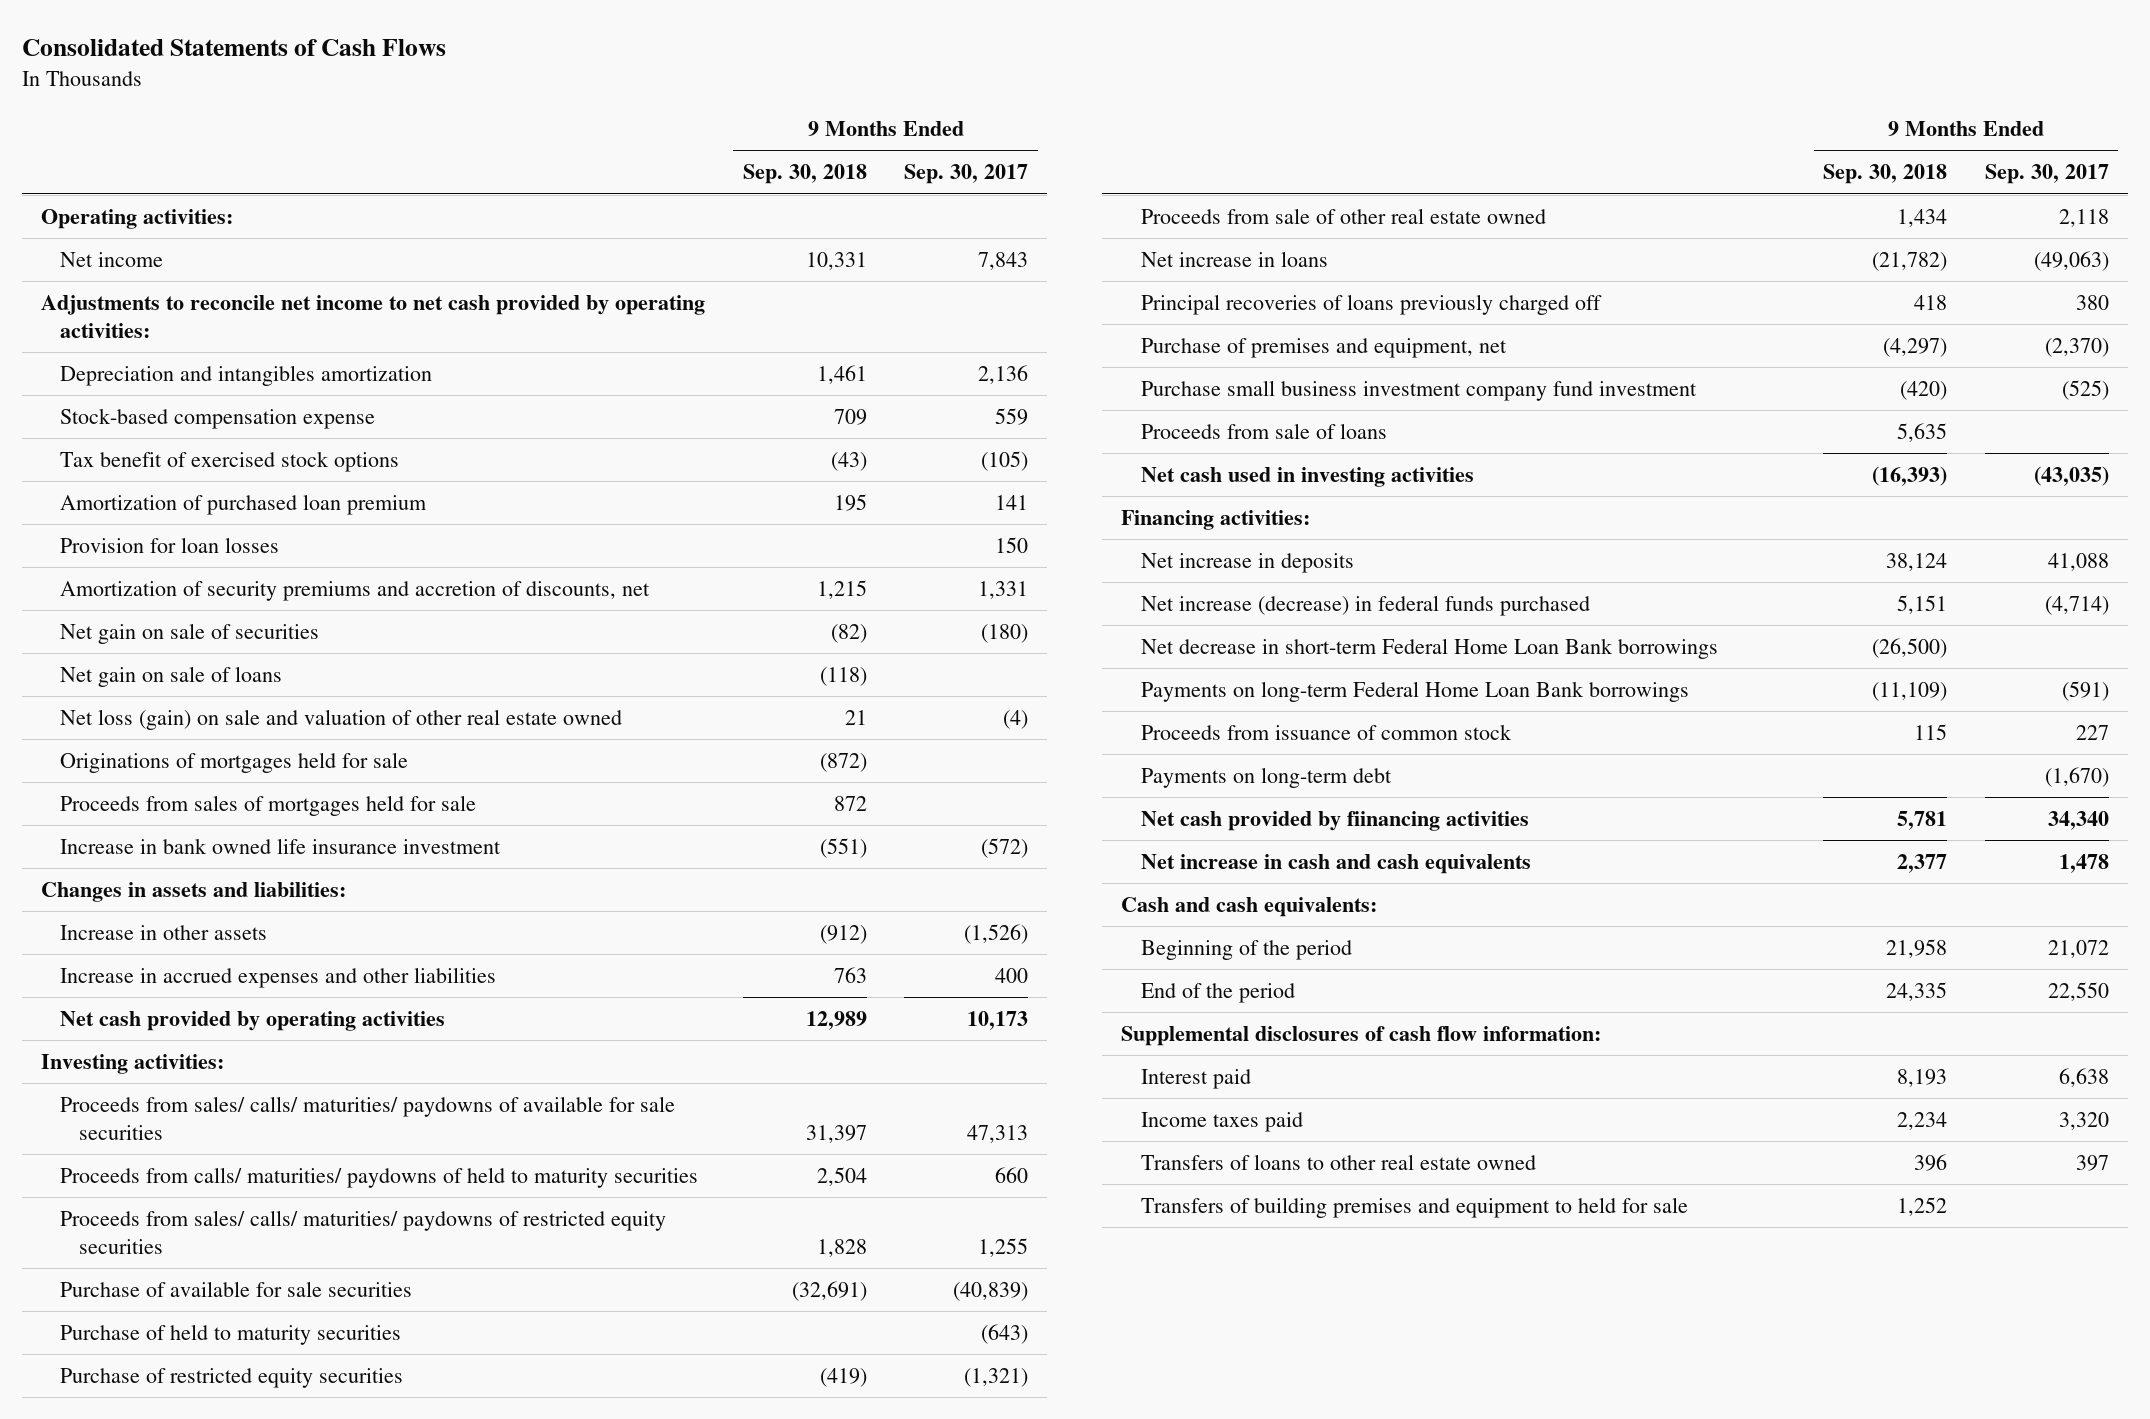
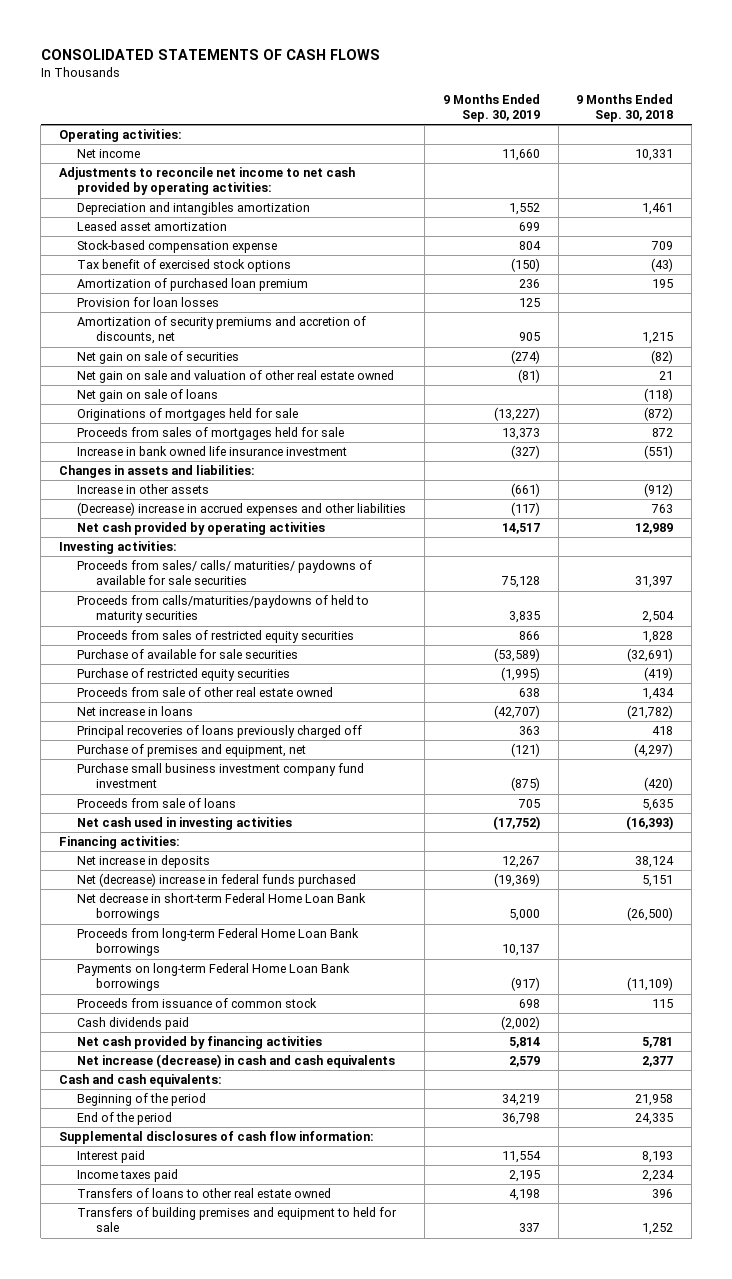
[21,39,446,57] Consolidated Statements of Cash Flows -> [40,49,380,61] CONSOLIDATED STATEMENTS OF CASH FLOWS
[904,164,1029,185] Sep. 30, 2017 -> none
none -> [442,93,540,123] 9 Months Ended Sep. 30, 2019
none -> [77,221,228,232] Leased asset amortization
none -> [77,370,395,384] Net gain on sale and valuation of other real estate owned
[60,708,623,730] Net loss (gain) on sale and valuation of other real estate owned -> none
[60,966,497,988] Increase in accrued expenses and other liabilities -> [77,502,407,517] (Decrease) increase in accrued expenses and other liabilities
[60,1166,699,1188] Proceeds from calls/ maturities/ paydowns of held to maturity securities -> [77,595,370,624] Proceeds from calls/maturities/paydowns of held to maturity securities
[60,1209,667,1254] Proceeds from sales/ calls/ maturities/ paydowns of restricted equity securities -> [77,630,355,644] Proceeds from sales of restricted equity securities
[60,1323,402,1345] Purchase of held to maturity securities -> none
[1140,594,1590,616] Net increase (decrease) in federal funds purchased -> [77,873,357,888] Net (decrease) increase in federal funds purchased
none -> [77,928,360,957] Proceeds from long-term Federal Home Loan Bank borrowings
[1140,766,1392,788] Payments on long-term debt -> none
none -> [77,1017,190,1031] Cash dividends paid
[1140,810,1529,831] Net cash provided by fiinancing activities -> [77,1036,323,1050] Net cash provided by financing activities
[1140,853,1531,874] Net increase in cash and cash equivalents -> [77,1054,396,1069] Net increase (decrease) in cash and cash equivalents

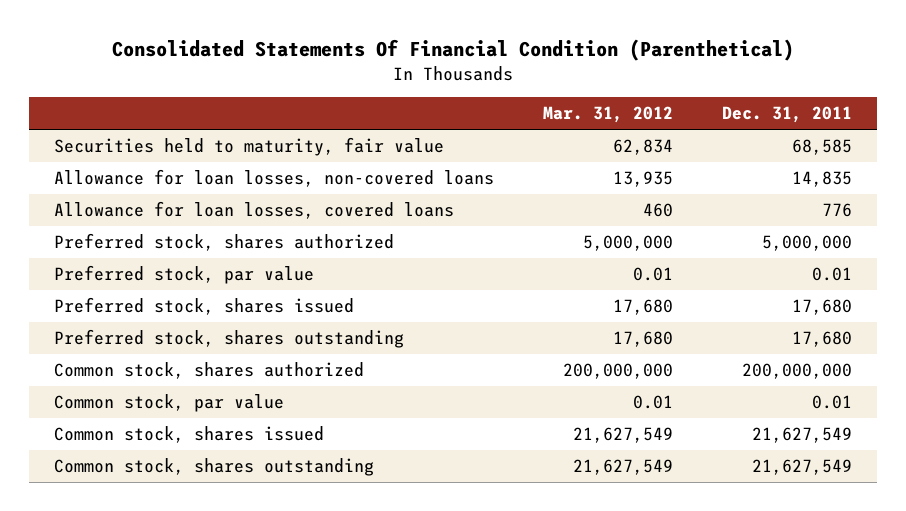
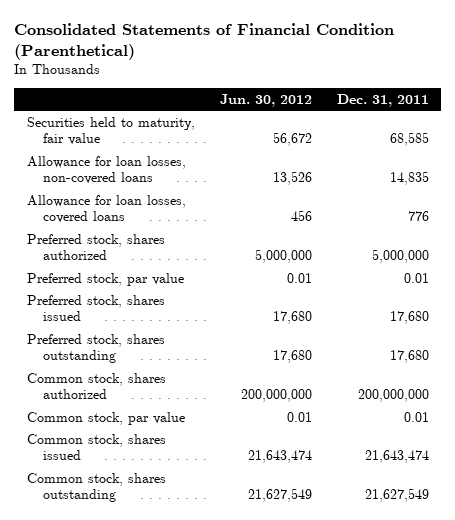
[112,39,795,62] Consolidated Statements Of Financial Condition (Parenthetical) -> [13,22,394,60] Consolidated Statements of Financial Condition (Parenthetical)
[543,106,674,124] Mar. 31, 2012 -> none
none -> [219,93,312,107] Jun. 30, 2012
[752,427,853,444] 21,627,549 -> [364,450,429,464] 21,643,474

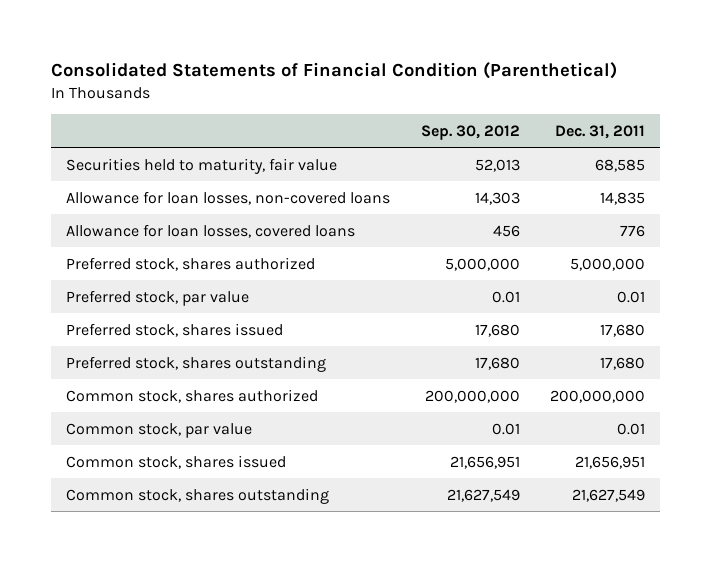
[219,93,312,107] Jun. 30, 2012 -> none
none -> [420,124,520,140] Sep. 30, 2012
[364,450,429,464] 21,643,474 -> [575,455,646,469] 21,656,951

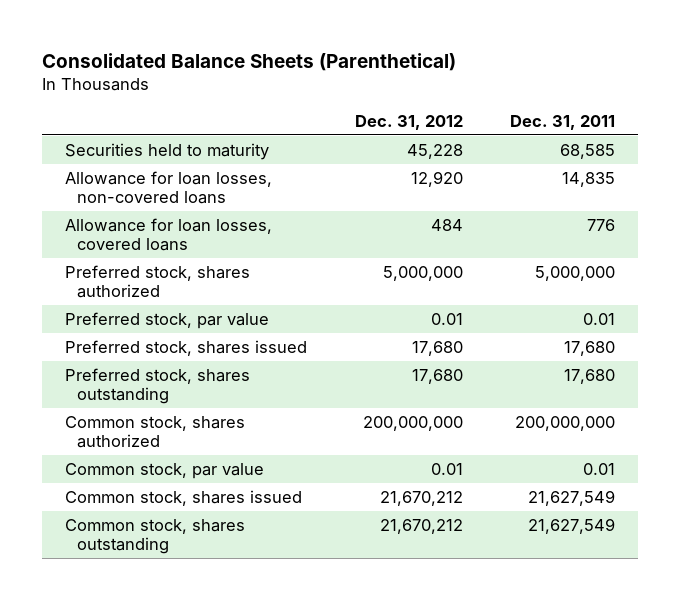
[50,61,617,79] Consolidated Statements of Financial Condition (Parenthetical) -> [41,52,456,71] Consolidated Balance Sheets (Parenthetical)
[420,124,520,140] Sep. 30, 2012 -> none
none -> [354,114,463,130] Dec. 31, 2012
[66,157,338,174] Securities held to maturity, fair value -> [65,143,270,161] Securities held to maturity
[575,455,646,469] 21,656,951 -> [527,490,615,507] 21,627,549

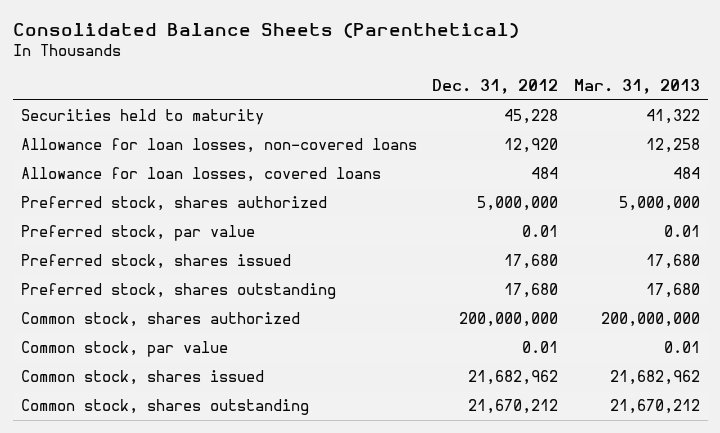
[509,114,615,130] Dec. 31, 2011 -> none
none -> [573,78,700,94] Mar. 31, 2013
[379,491,463,507] 21,670,212 -> [468,370,559,386] 21,682,962

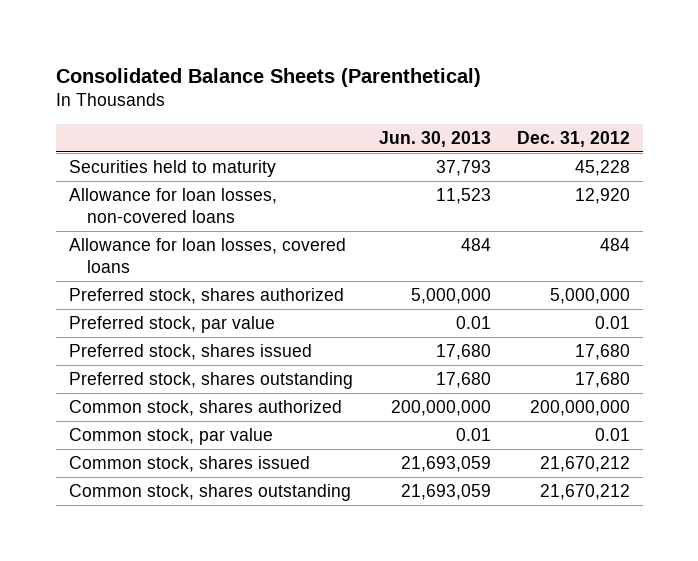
[573,78,700,94] Mar. 31, 2013 -> none
none -> [378,130,491,147] Jun. 30, 2013
[468,370,559,386] 21,682,962 -> [539,456,630,473] 21,670,212

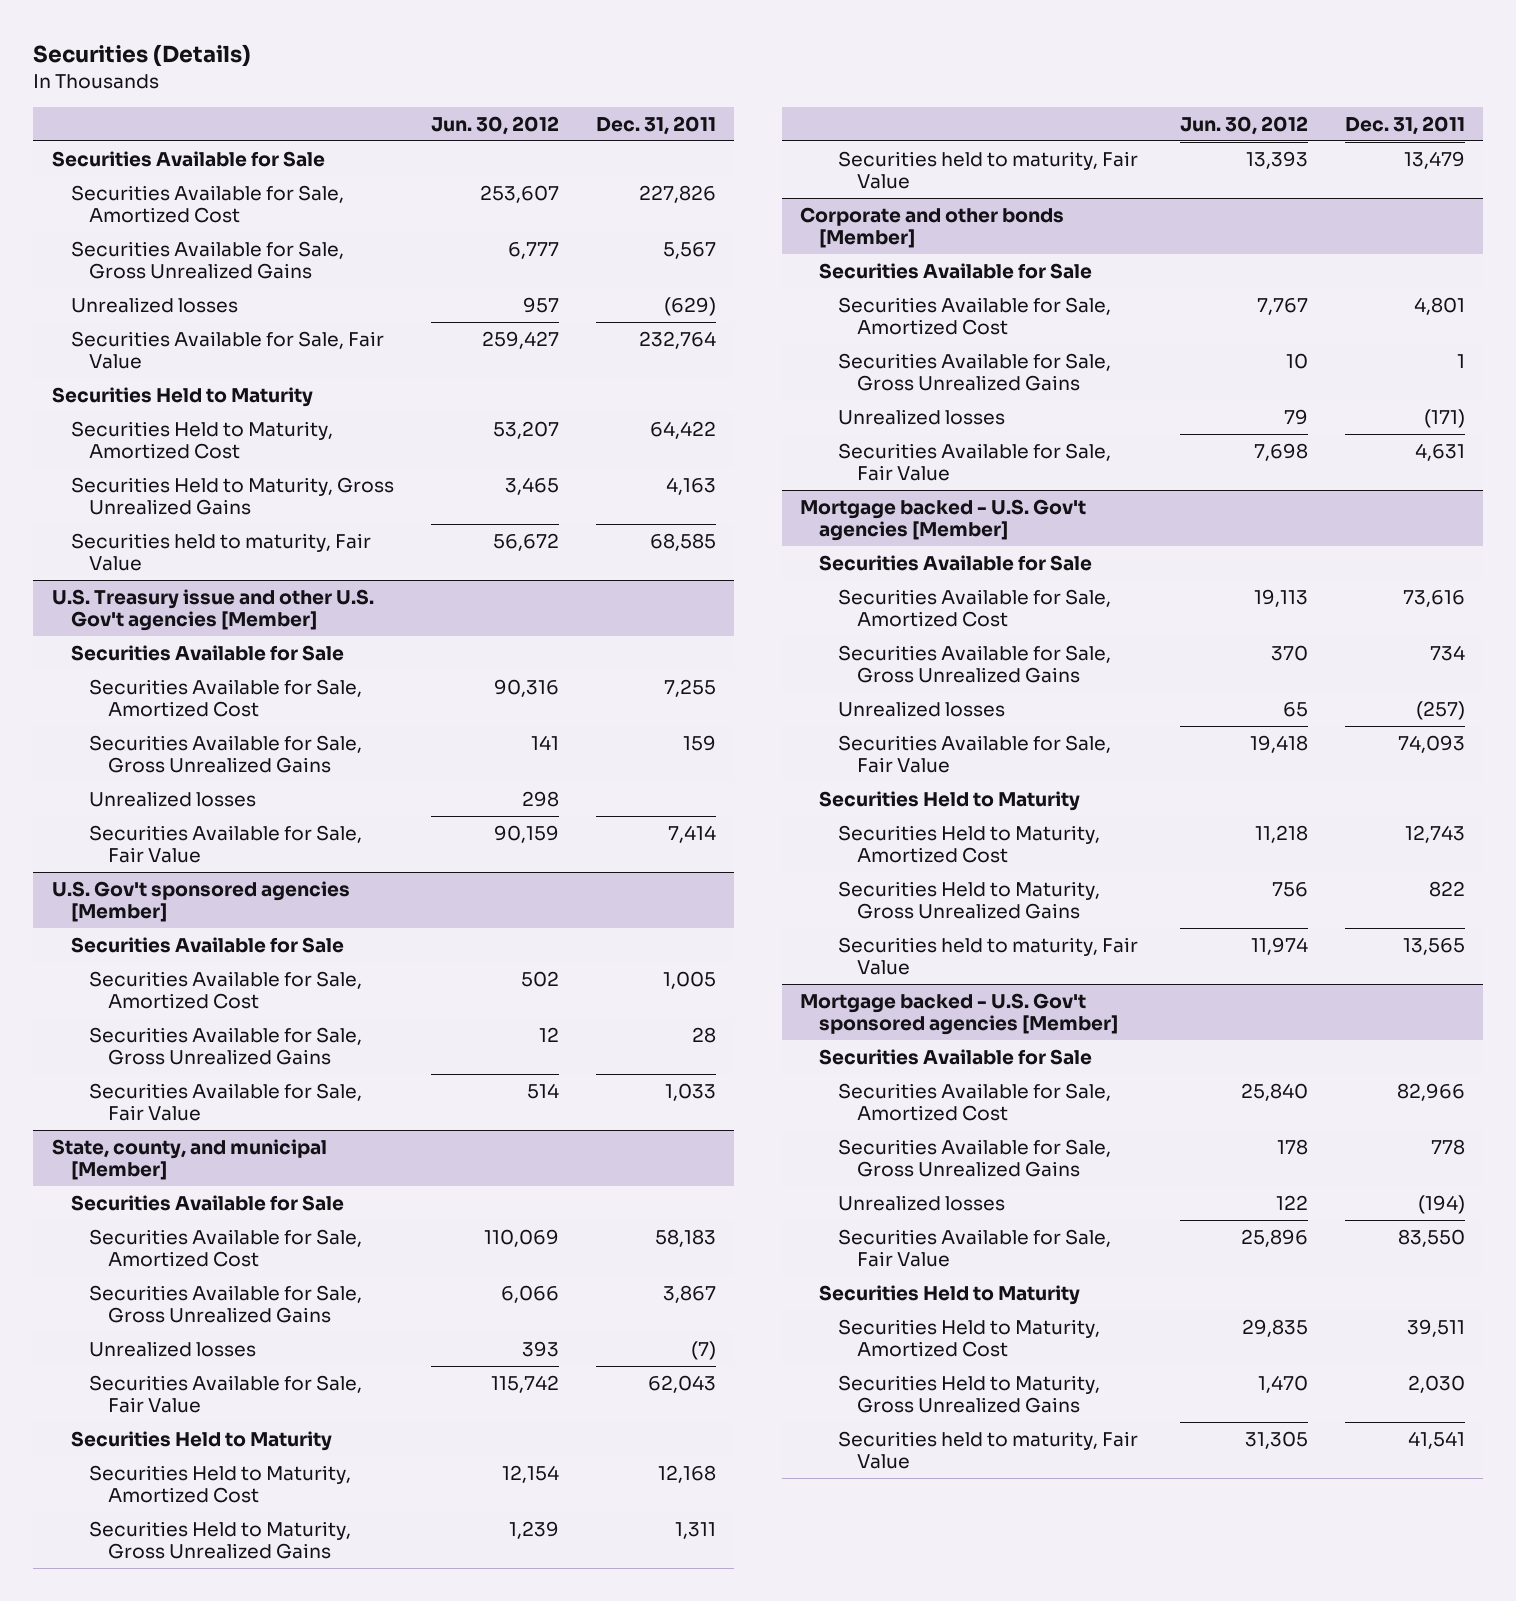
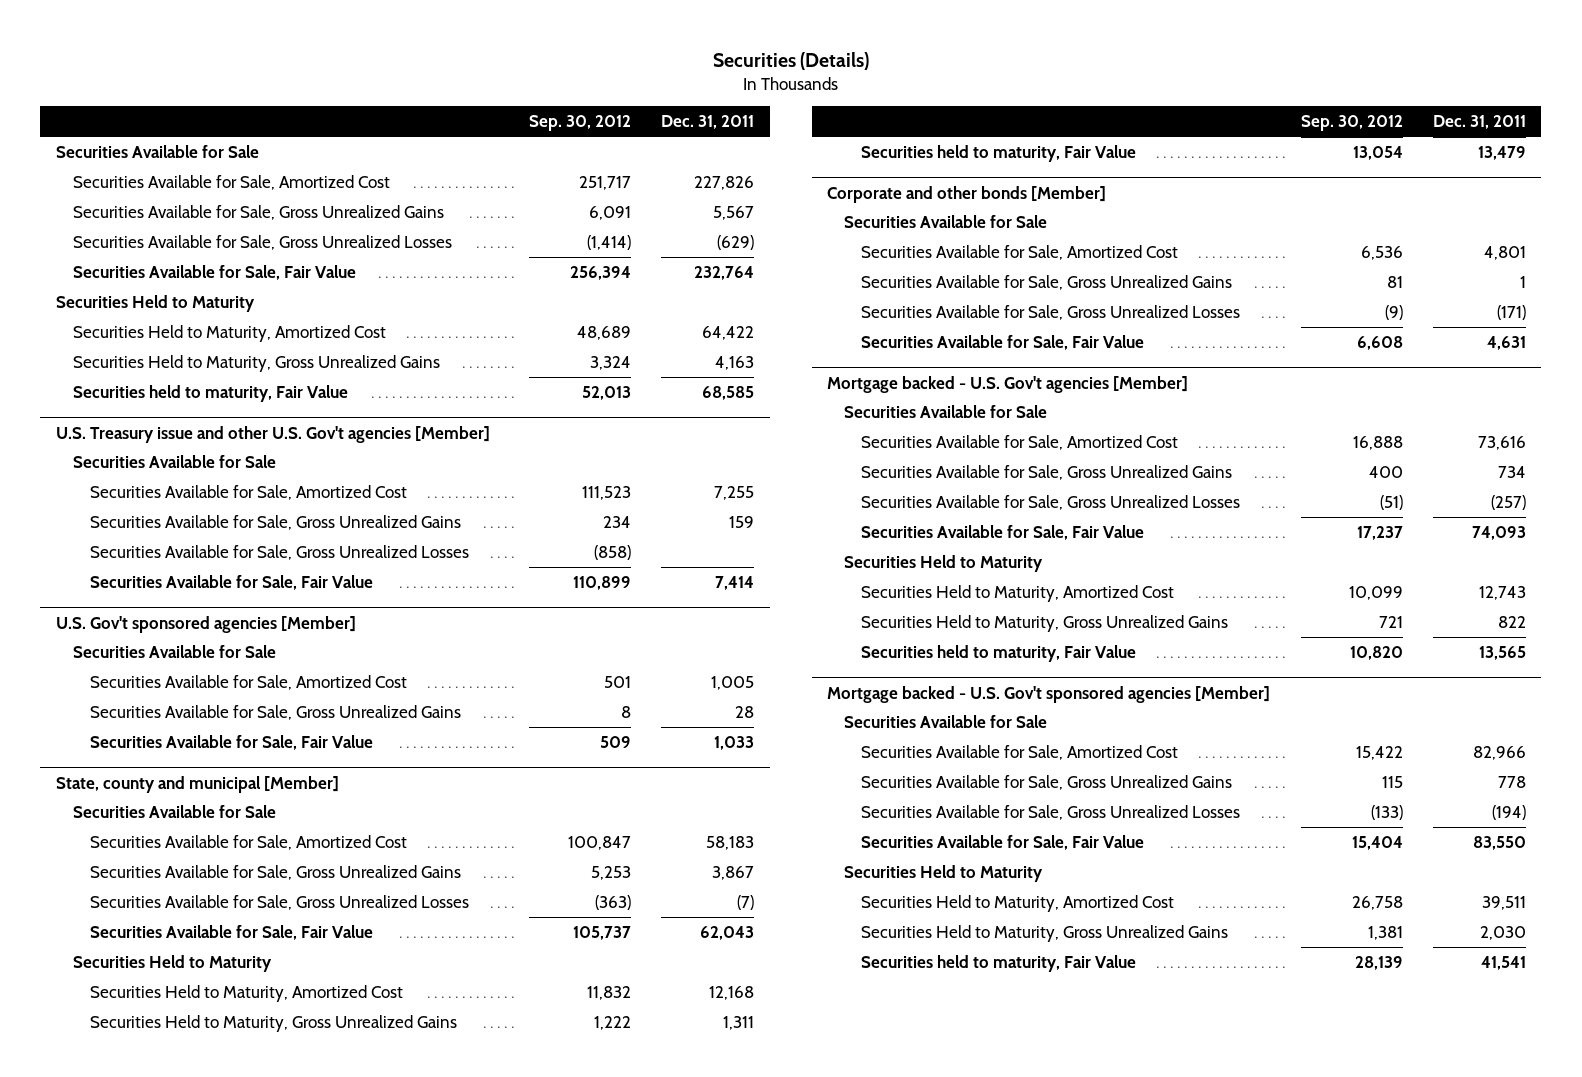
[430,115,559,135] Jun. 30, 2012 -> none
none -> [529,115,632,132] Sep. 30, 2012
[70,296,238,313] Unrealized losses -> [72,234,452,250] Securities Available for Sale, Gross Unrealized Losses
[89,790,257,807] Unrealized losses -> [89,544,469,560] Securities Available for Sale, Gross Unrealized Losses
[51,1138,327,1181] State, county, and municipal [Member] -> [55,775,339,793] State, county and municipal [Member]
[89,1340,257,1357] Unrealized losses -> [89,894,469,910] Securities Available for Sale, Gross Unrealized Losses
[838,408,1006,425] Unrealized losses -> [861,304,1241,320] Securities Available for Sale, Gross Unrealized Losses
[838,700,1006,717] Unrealized losses -> [861,494,1241,510] Securities Available for Sale, Gross Unrealized Losses
[838,1194,1006,1211] Unrealized losses -> [861,804,1241,820] Securities Available for Sale, Gross Unrealized Losses

